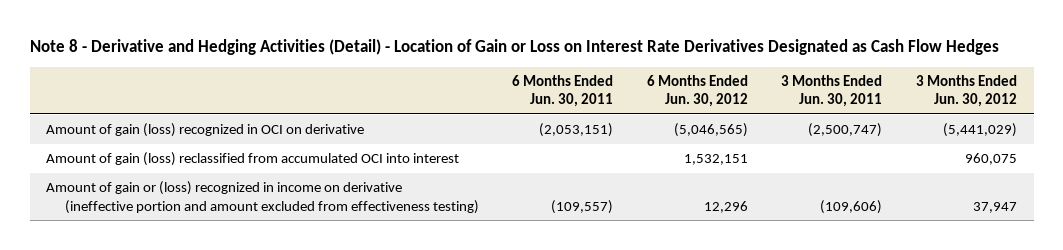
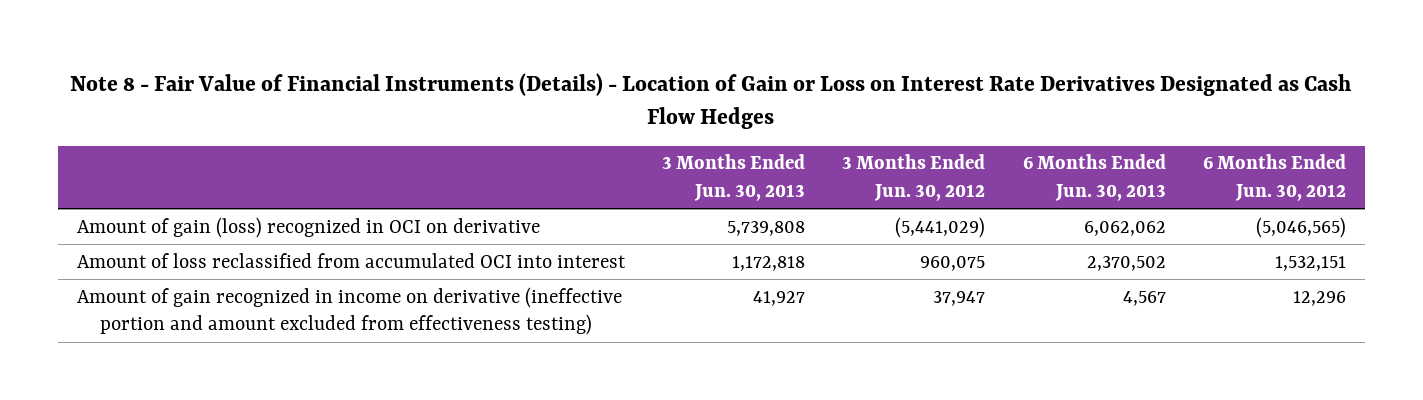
[29,39,999,56] Note 8 - Derivative and Hedging Activities (Detail) - Location of Gain or Loss on Interest Rate Derivatives Designated as Cash Flow Hedges -> [70,73,1352,130] Note 8 - Fair Value of Financial Instruments (Details) - Location of Gain or Loss on Interest Rate Derivatives Designated as Cash Flow Hedges
[512,74,614,108] 6 Months Ended Jun. 30, 2011 -> none
[781,74,883,108] 3 Months Ended Jun. 30, 2011 -> none
none -> [662,154,806,202] 3 Months Ended Jun. 30, 2013
none -> [1022,154,1166,202] 6 Months Ended Jun. 30, 2013
[46,152,460,167] Amount of gain (loss) reclassified from accumulated OCI into interest -> [76,252,626,268] Amount of loss reclassified from accumulated OCI into interest
[46,181,479,214] Amount of gain or (loss) recognized in income on derivative (ineffective portion and amount excluded from effectiveness testing) -> [76,286,622,336] Amount of gain recognized in income on derivative (ineffective portion and amount excluded from effectiveness testing)

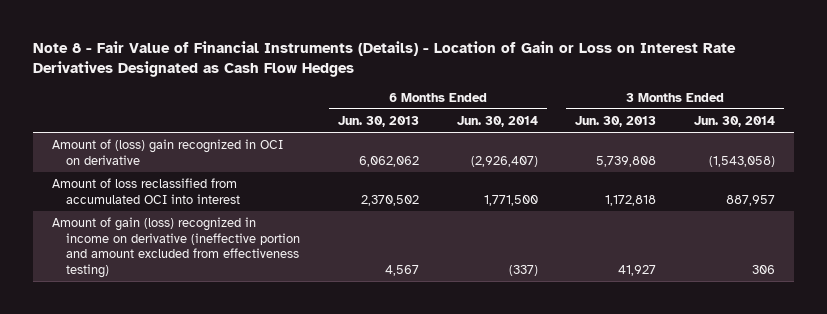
[842,154,986,202] 3 Months Ended Jun. 30, 2012 -> none
[1203,154,1347,202] 6 Months Ended Jun. 30, 2012 -> none
none -> [456,115,538,127] Jun. 30, 2014
none -> [693,115,775,127] Jun. 30, 2014
[76,216,540,238] Amount of gain (loss) recognized in OCI on derivative -> [51,138,283,165] Amount of (loss) gain recognized in OCI on derivative
[76,286,622,336] Amount of gain recognized in income on derivative (ineffective portion and amount excluded from effectiveness testing) -> [51,216,301,278] Amount of gain (loss) recognized in income on derivative (ineffective portion and amount excluded from effectiveness testing)

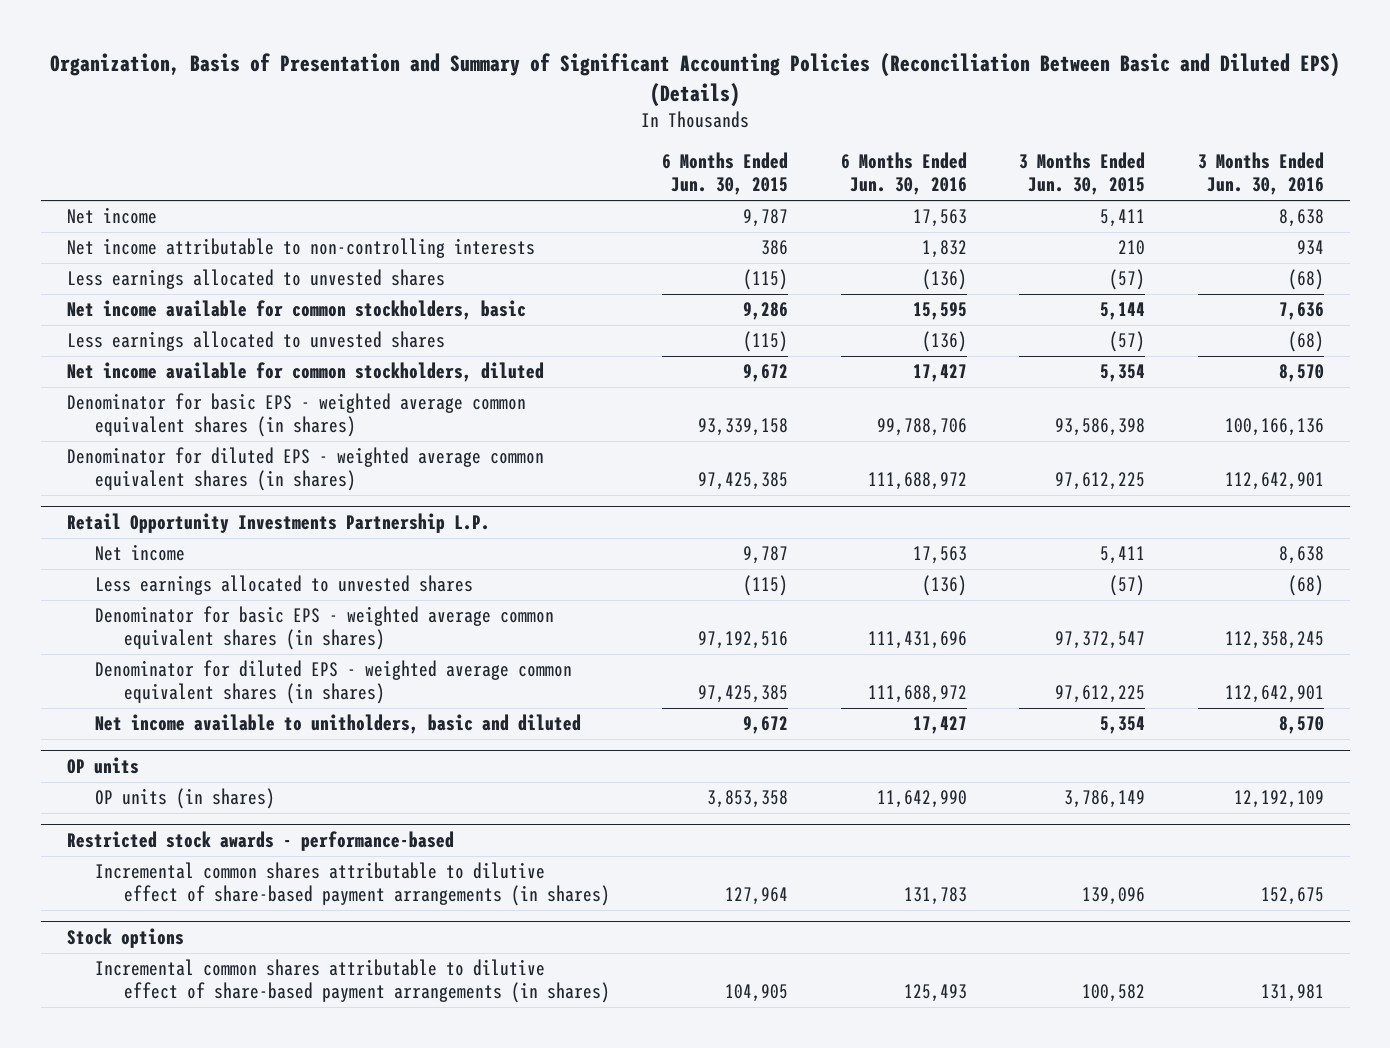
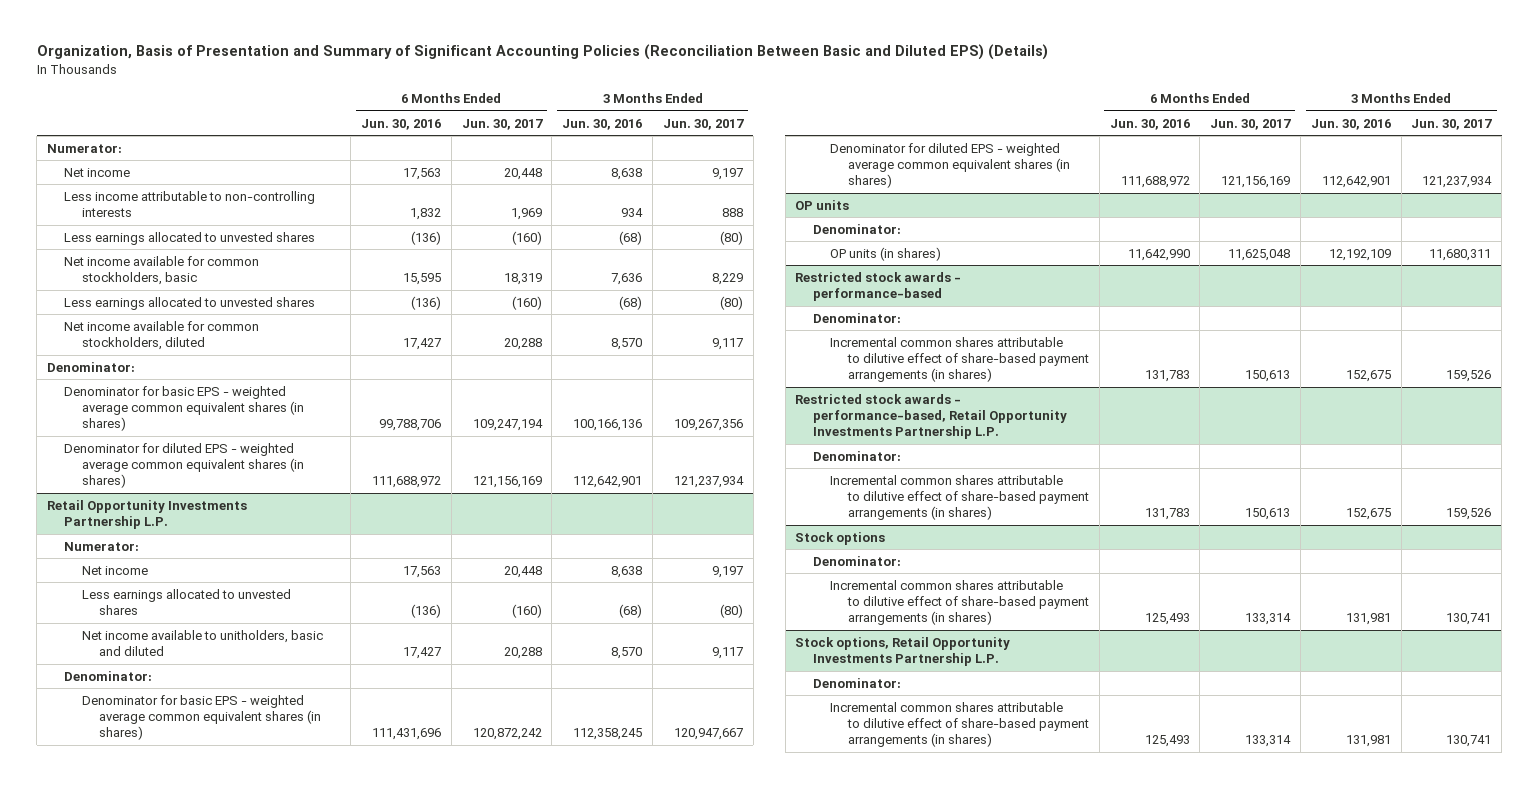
[662,152,789,196] 6 Months Ended Jun. 30, 2015 -> none
[1019,152,1146,196] 3 Months Ended Jun. 30, 2015 -> none
none -> [461,118,543,130] Jun. 30, 2017
none -> [662,118,744,130] Jun. 30, 2017
none -> [46,143,122,153] Numerator:
[66,238,535,259] Net income attributable to non-controlling interests -> [64,190,316,218] Less income attributable to non-controlling interests
none -> [46,361,135,372] Denominator:
none -> [64,541,140,551] Numerator:
[95,714,582,735] Net income available to unitholders, basic and diluted -> [81,629,323,657] Net income available to unitholders, basic and diluted
none -> [64,670,153,681] Denominator:
none -> [812,223,901,234] Denominator:
none -> [812,312,901,323] Denominator:
none -> [795,393,1067,440] Restricted stock awards - performance-based, Retail Opportunity Investments Partnership L.P.
none -> [812,450,901,461] Denominator:
none -> [830,474,1089,521] Incremental common shares attributable to dilutive effect of share-based payment arrangements (in shares)
none -> [812,555,901,566] Denominator:
none -> [795,636,1011,667] Stock options, Retail Opportunity Investments Partnership L.P.
none -> [812,677,901,688] Denominator:
none -> [830,701,1089,748] Incremental common shares attributable to dilutive effect of share-based payment arrangements (in shares)

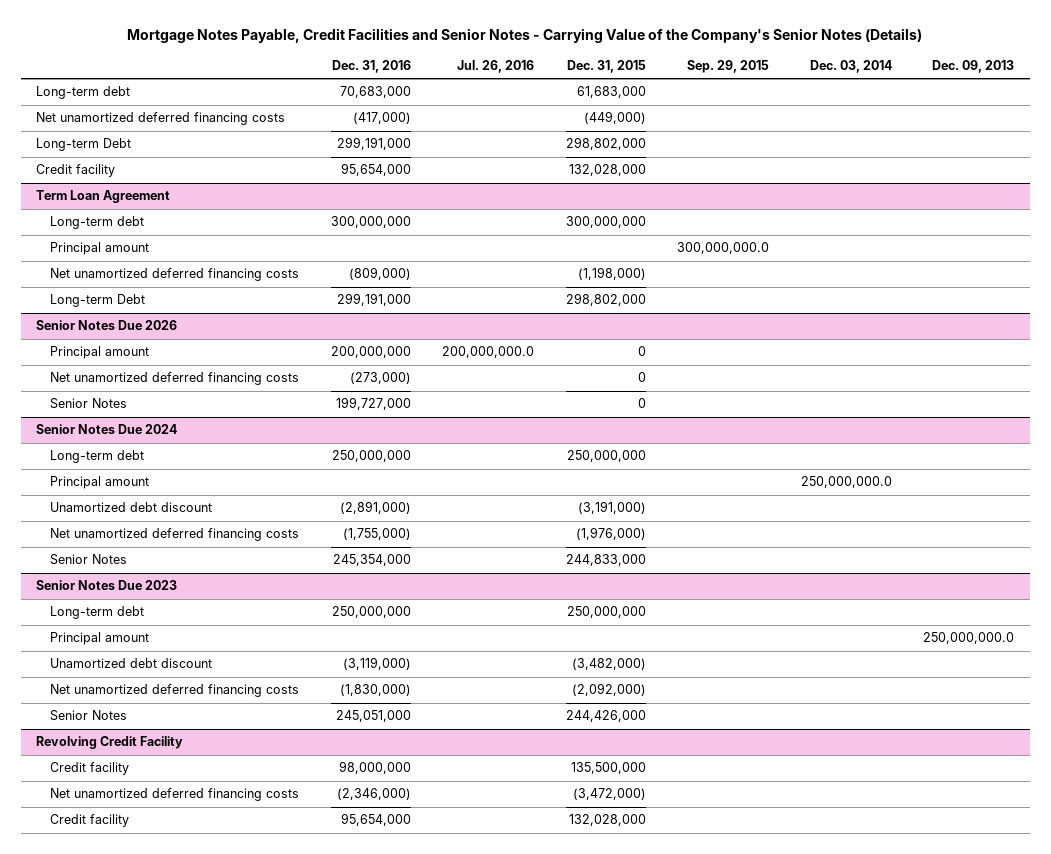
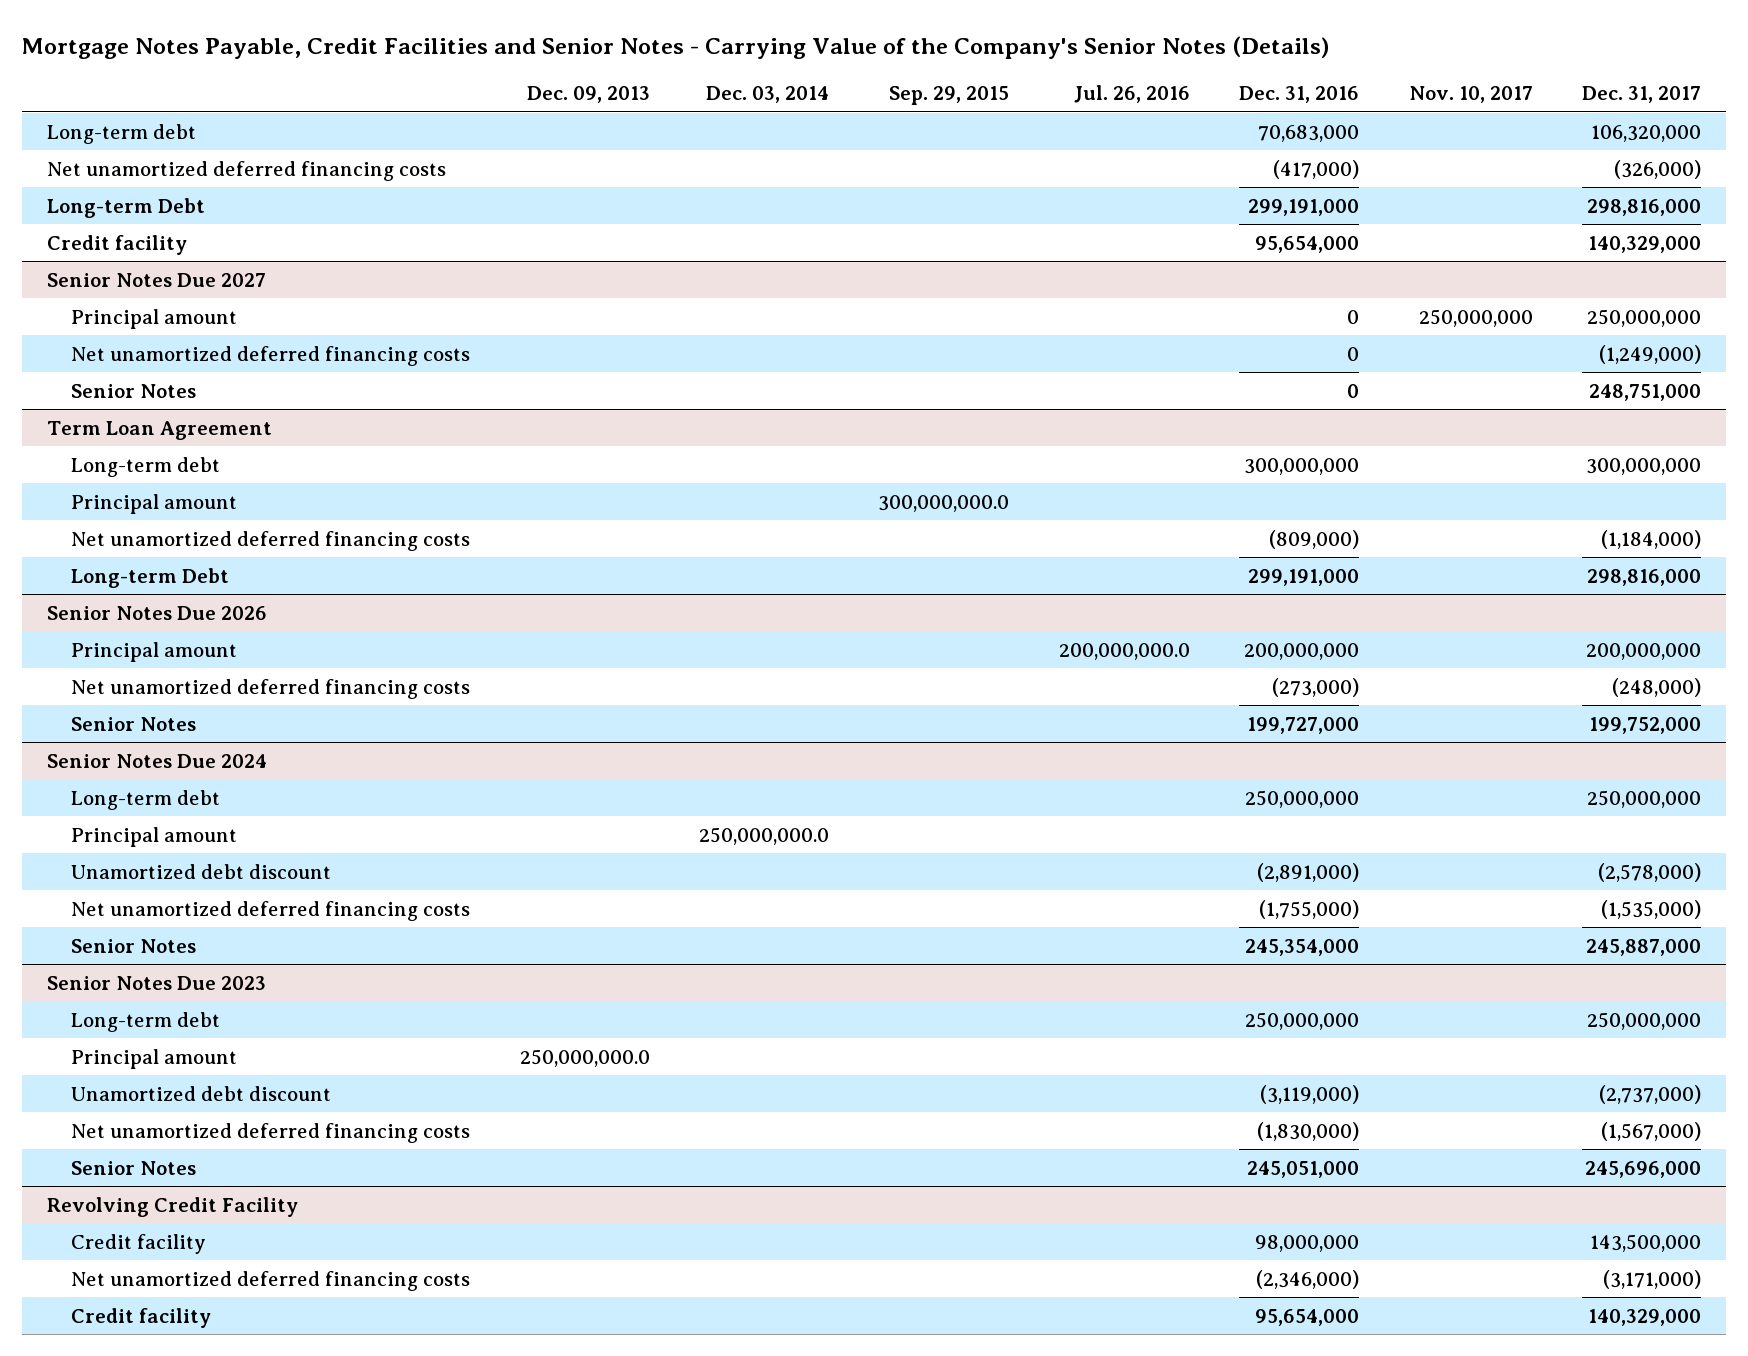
[566,59,646,73] Dec. 31, 2015 -> none
none -> [1408,86,1533,104] Nov. 10, 2017
none -> [1582,86,1702,104] Dec. 31, 2017
none -> [47,272,267,287] Senior Notes Due 2027
none -> [71,308,238,329] Principal amount
none -> [71,345,471,366] Net unamortized deferred financing costs
none -> [71,383,197,398] Senior Notes

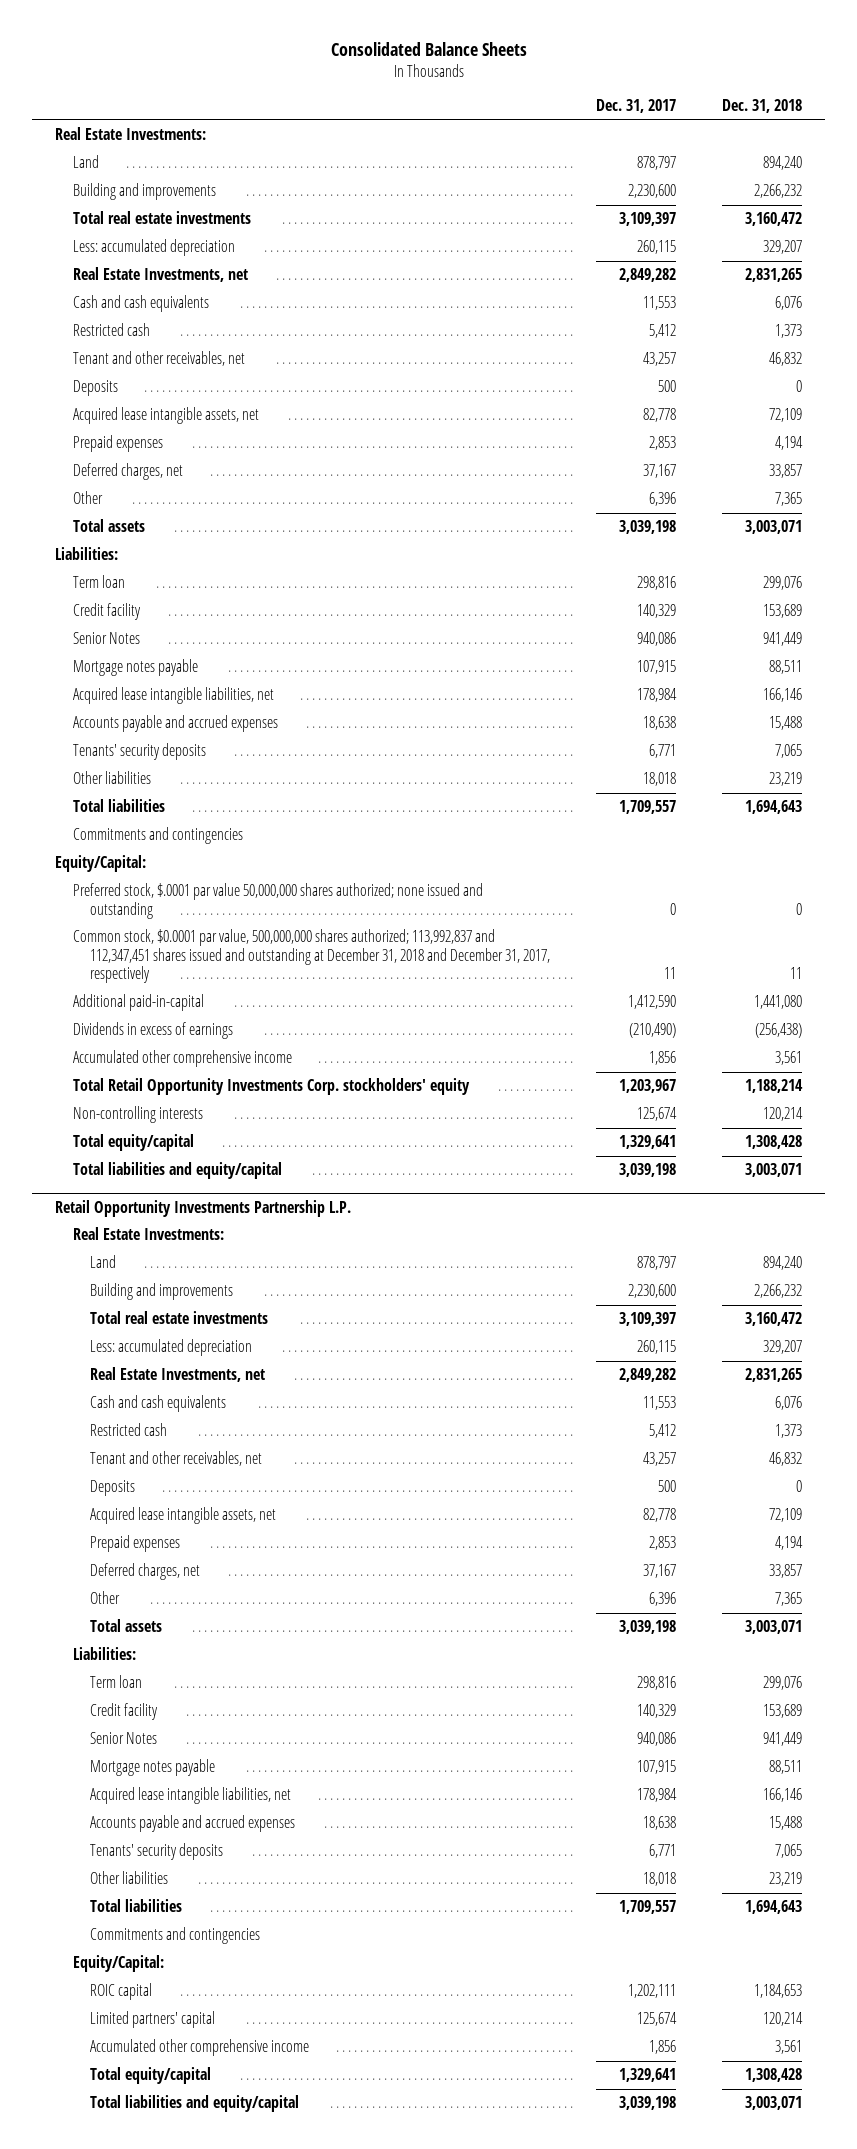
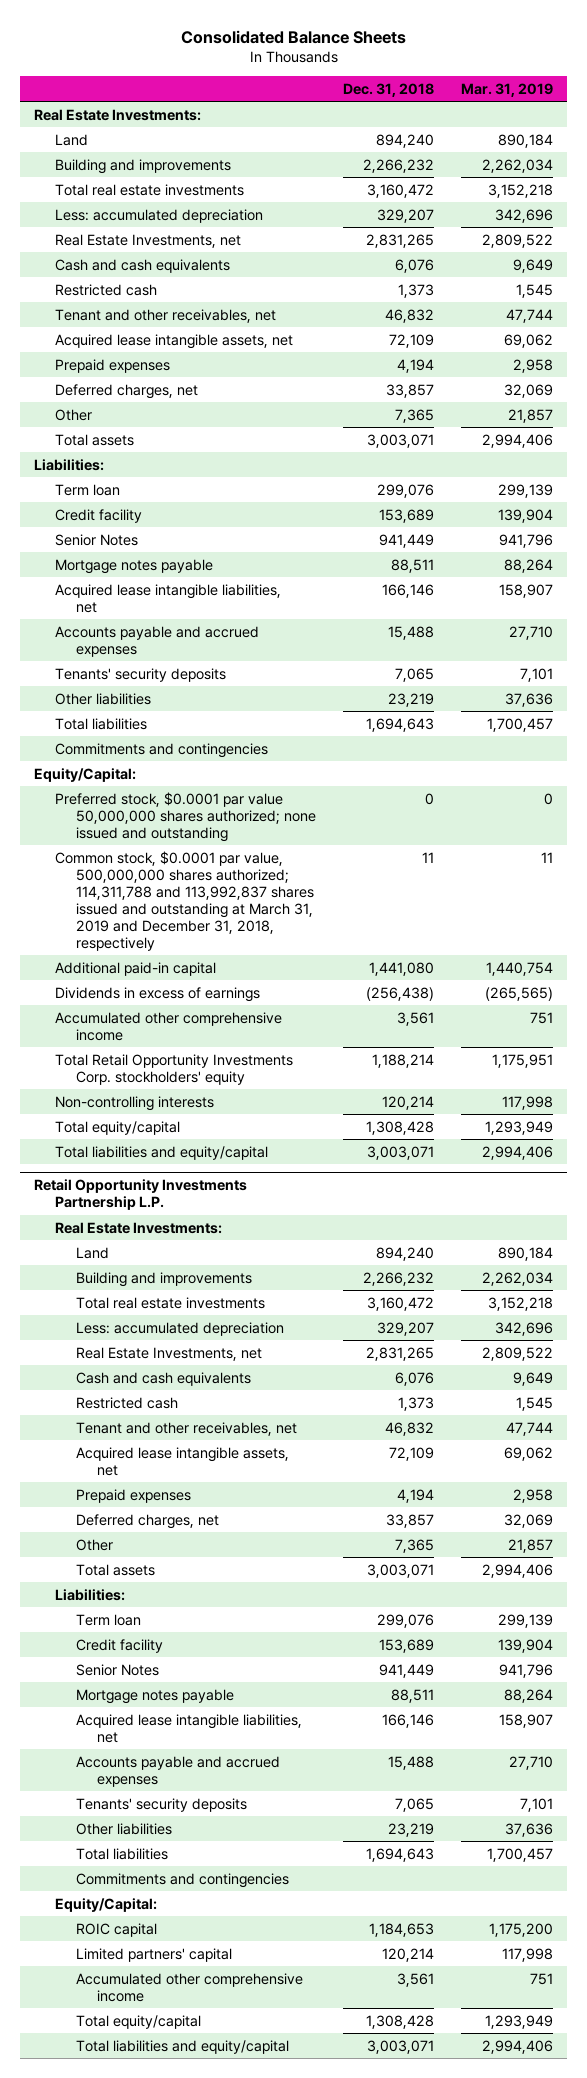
[596,99,677,114] Dec. 31, 2017 -> none
none -> [461,82,554,97] Mar. 31, 2019
[72,380,118,397] Deposits -> none
[72,883,483,919] Preferred stock, $.0001 par value 50,000,000 shares authorized; none issued and outstanding -> [54,791,316,842] Preferred stock, $0.0001 par value 50,000,000 shares authorized; none issued and outstanding
[72,929,551,984] Common stock, $0.0001 par value, 500,000,000 shares authorized; 113,992,837 and 112,347,451 shares issued and outstanding at December 31, 2018 and December 31, 2017, respectively -> [54,850,314,951] Common stock, $0.0001 par value, 500,000,000 shares authorized; 114,311,788 and 113,992,837 shares issued and outstanding at March 31, 2019 and December 31, 2018, respectively
[72,994,204,1012] Additional paid-in-capital -> [54,961,216,976] Additional paid-in capital
[90,1480,136,1497] Deposits -> none

